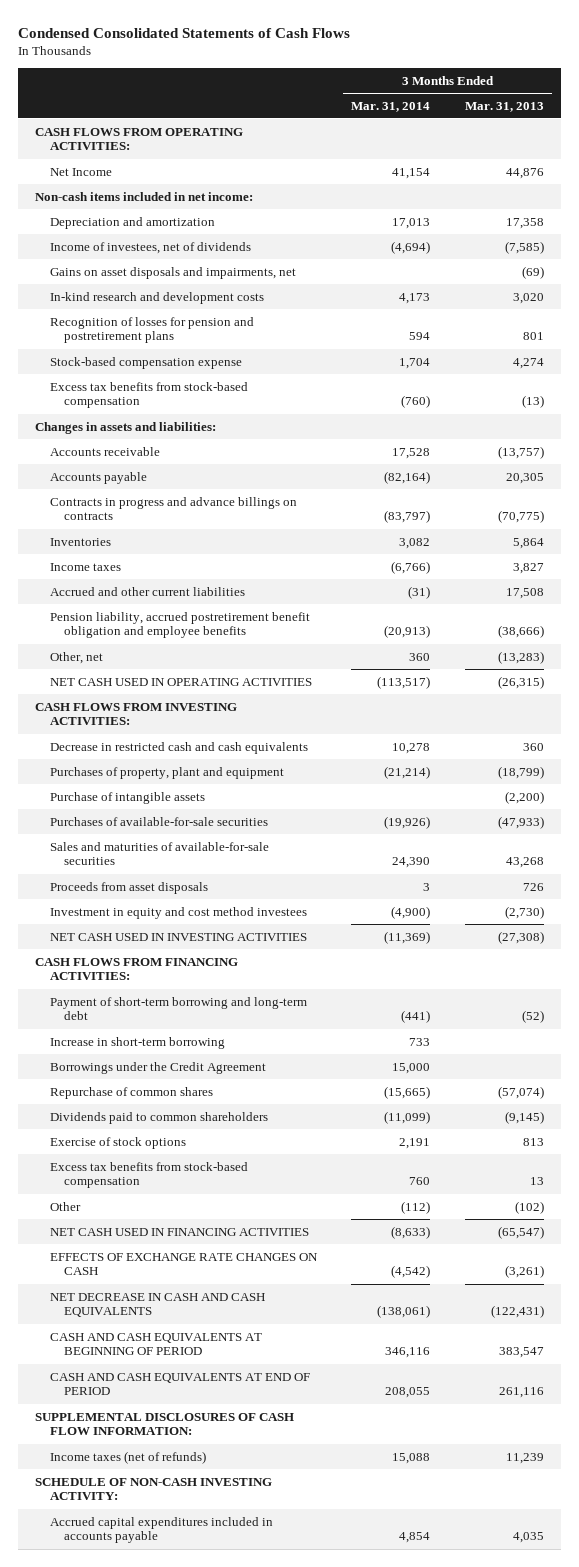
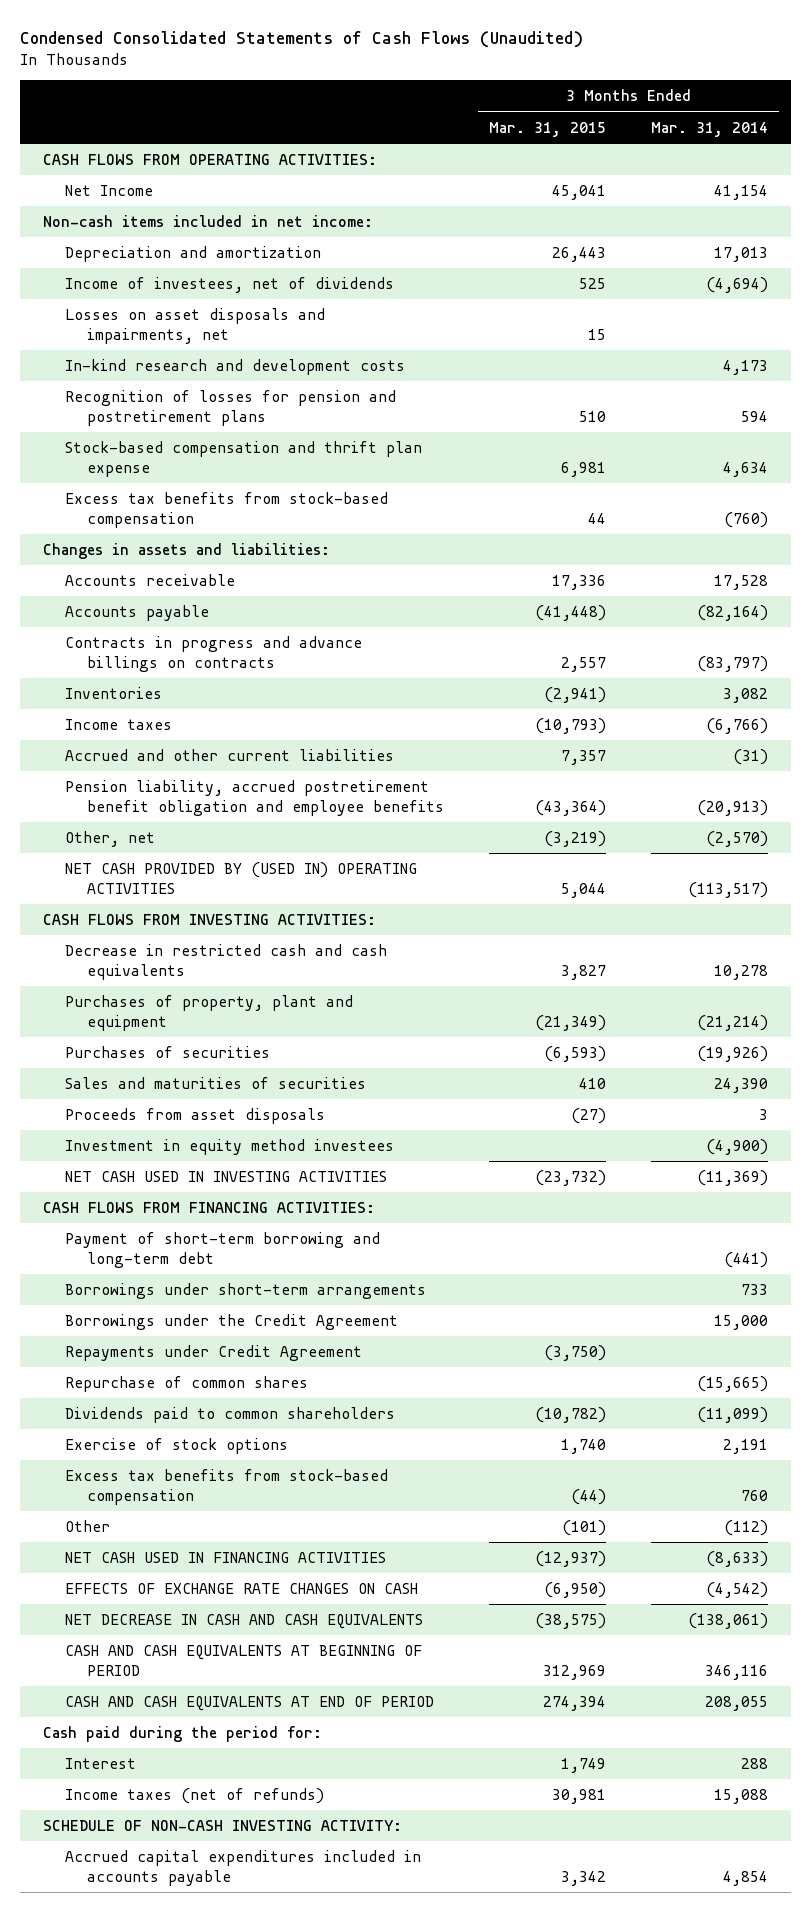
[18,28,351,39] Condensed Consolidated Statements of Cash Flows -> [20,31,584,49] Condensed Consolidated Statements of Cash Flows (Unaudited)
[464,101,544,112] Mar. 31, 2013 -> none
none -> [489,121,607,137] Mar. 31, 2015
[49,266,296,279] Gains on asset disposals and impairments, net -> [64,308,325,344] Losses on asset disposals and impairments, net
[49,356,242,369] Stock-based compensation expense -> [64,441,422,477] Stock-based compensation and thrift plan expense
[399,357,431,369] 1,704 -> [723,461,769,477] 4,634
[409,652,431,661] 360 -> [706,831,769,848] (2,570)
[49,677,312,686] NET CASH USED IN OPERATING ACTIVITIES -> [64,862,417,894] NET CASH PROVIDED BY (USED IN) OPERATING ACTIVITIES
[49,791,205,804] Purchase of intangible assets -> none
[49,816,268,826] Purchases of available-for-sale securities -> [64,1046,270,1059] Purchases of securities
[49,841,269,866] Sales and maturities of available-for-sale securities -> [64,1077,366,1090] Sales and maturities of securities
[49,906,307,919] Investment in equity and cost method investees -> [64,1139,394,1156] Investment in equity method investees
[49,1036,225,1049] Increase in short-term borrowing -> [64,1283,426,1300] Borrowings under short-term arrangements
none -> [64,1345,362,1362] Repayments under Credit Agreement
[35,1412,295,1436] SUPPLEMENTAL DISCLOSURES OF CASH FLOW INFORMATION: -> none
none -> [42,1726,322,1743] Cash paid during the period for:
none -> [64,1758,136,1770] Interest

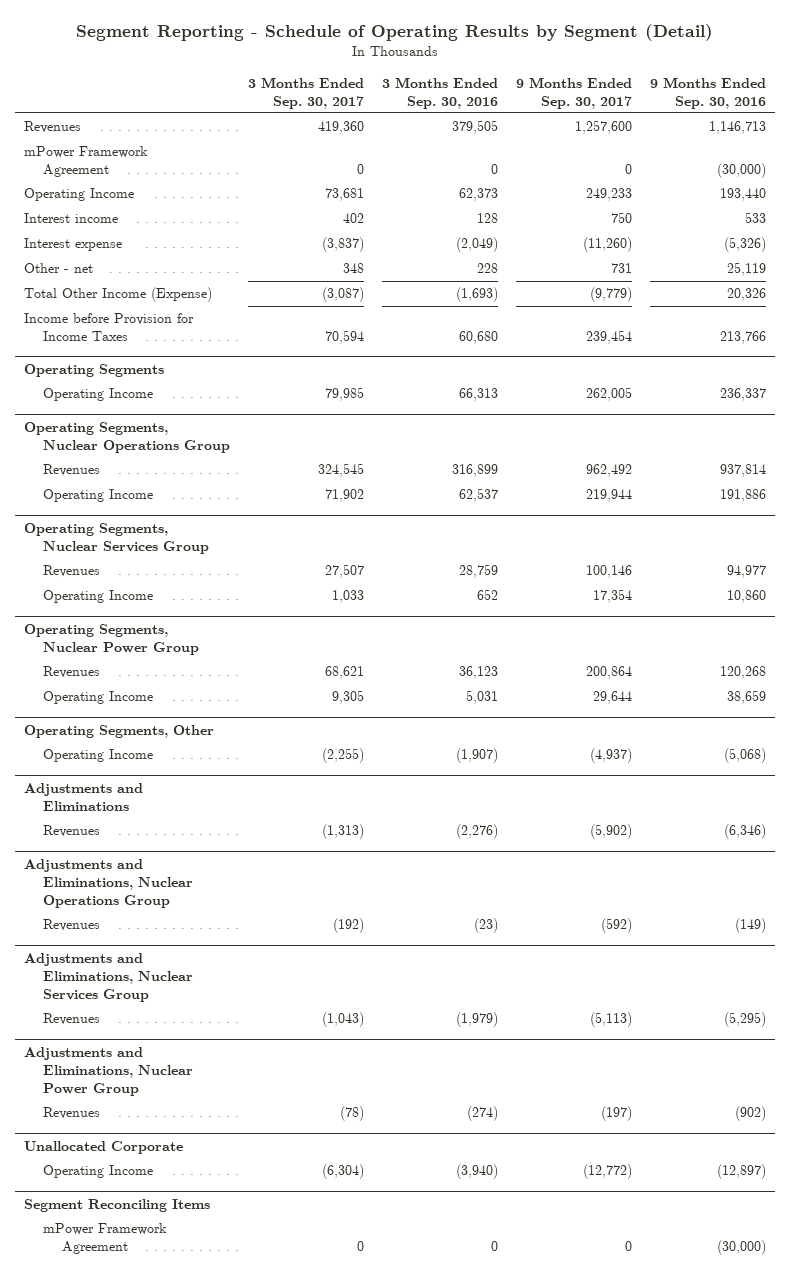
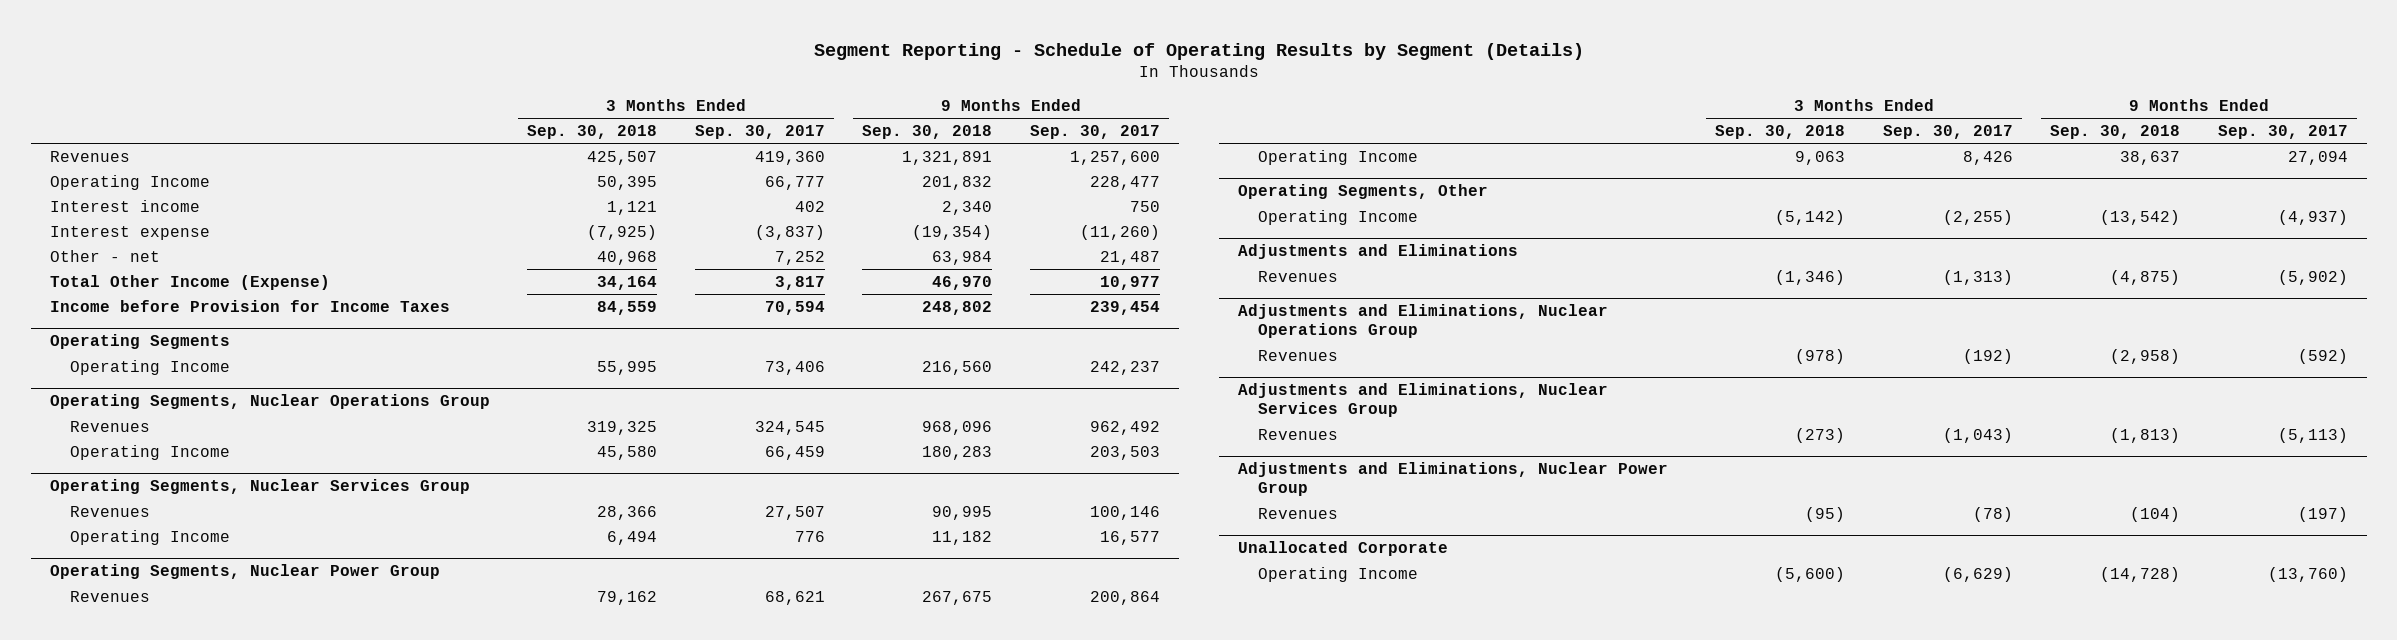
[76,24,714,42] Segment Reporting - Schedule of Operating Results by Segment (Detail) -> [813,42,1584,60] Segment Reporting - Schedule of Operating Results by Segment (Details)
[382,76,499,109] 3 Months Ended Sep. 30, 2016 -> none
[650,76,767,109] 9 Months Ended Sep. 30, 2016 -> none
none -> [527,125,658,140] Sep. 30, 2018
none -> [862,125,993,140] Sep. 30, 2018
[24,146,149,178] mPower Framework Agreement -> none
[325,188,365,202] 73,681 -> [764,175,825,190] 66,777
[586,188,633,202] 249,233 -> [1089,175,1160,190] 228,477
[343,263,365,274] 348 -> [774,250,825,265] 7,252
[611,263,633,274] 731 -> [1099,250,1160,265] 21,487
[322,287,365,303] (3,087) -> [774,275,825,290] 3,817
[590,287,633,303] (9,779) -> [1099,275,1160,290] 10,977
[325,387,365,402] 79,985 -> [764,360,825,375] 73,406
[586,387,633,402] 262,005 -> [1089,360,1160,375] 242,237
[325,489,365,503] 71,902 -> [764,445,825,460] 66,459
[586,489,633,503] 219,944 -> [1089,445,1160,460] 203,503
[332,590,365,604] 1,033 -> [794,530,825,542] 776
[593,589,633,604] 17,354 -> [1099,530,1160,545] 16,577
[332,690,365,705] 9,305 -> [1962,150,2013,165] 8,426
[593,691,633,705] 29,644 -> [2287,150,2348,165] 27,094
[24,1199,211,1213] Segment Reconciling Items -> none
[43,1223,168,1255] mPower Framework Agreement -> none
[322,1164,365,1180] (6,304) -> [1942,566,2013,582] (6,629)
[583,1164,633,1180] (12,772) -> [2267,566,2348,582] (13,760)

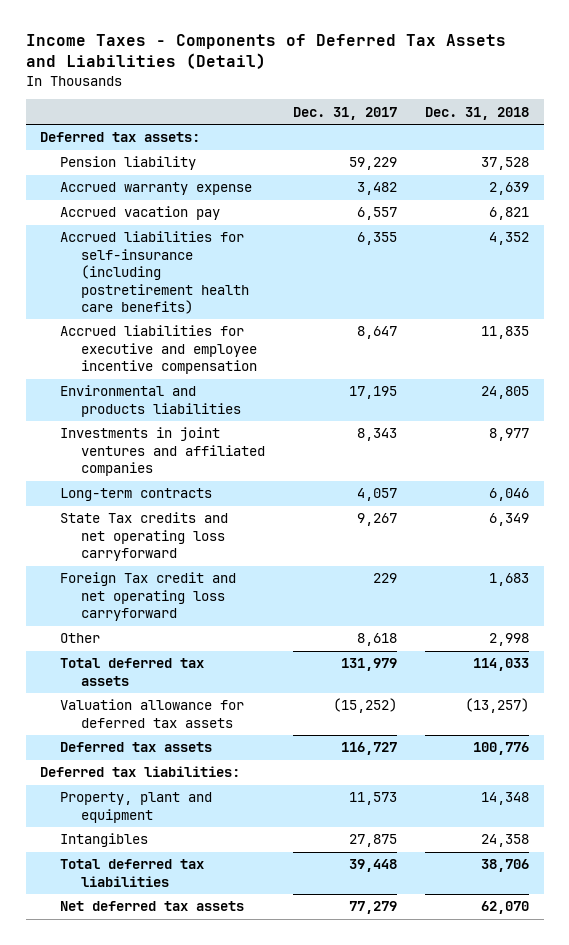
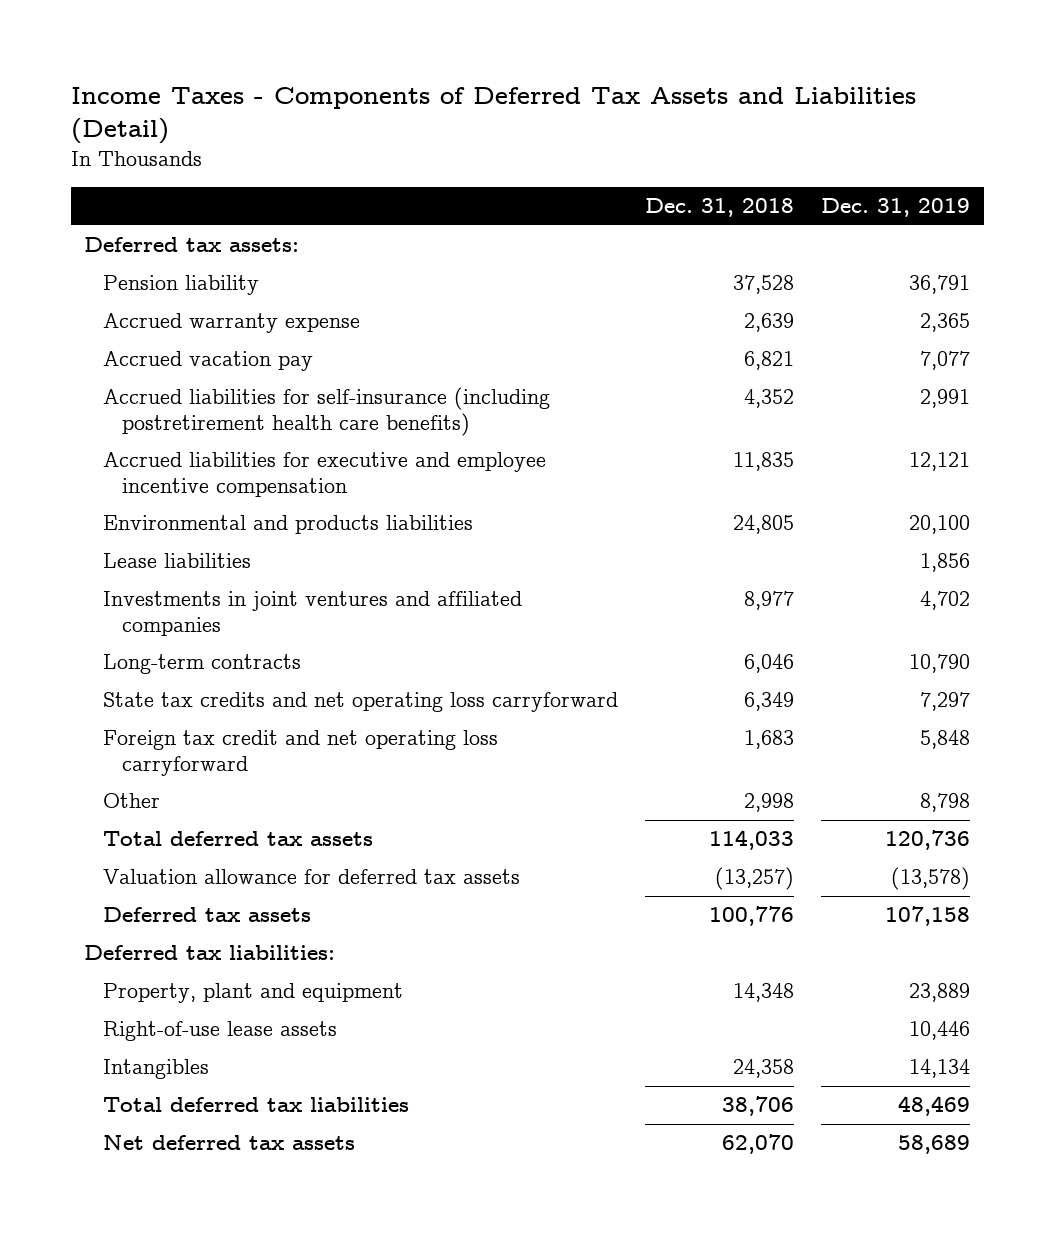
[293,106,398,120] Dec. 31, 2017 -> none
none -> [821,198,971,218] Dec. 31, 2019
none -> [103,553,252,569] Lease liabilities
[60,512,229,562] State Tax credits and net operating loss carryforward -> [103,692,619,713] State tax credits and net operating loss carryforward
[60,572,237,622] Foreign Tax credit and net operating loss carryforward -> [103,730,499,777] Foreign tax credit and net operating loss carryforward
none -> [103,1021,338,1042] Right-of-use lease assets

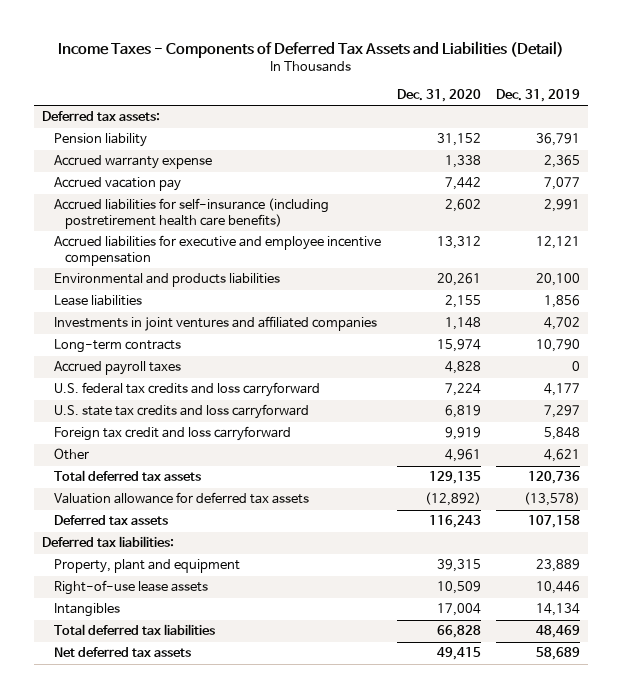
[645,198,795,218] Dec. 31, 2018 -> none
none -> [396,88,481,102] Dec. 31, 2020
none -> [53,361,181,376] Accrued payroll taxes
[103,692,619,713] State tax credits and net operating loss carryforward -> [53,382,320,398] U.S. federal tax credits and loss carryforward
[920,692,971,712] 7,297 -> [544,383,581,397] 4,177
none -> [53,404,309,420] U.S. state tax credits and loss carryforward
[103,730,499,777] Foreign tax credit and net operating loss carryforward -> [53,426,291,442] Foreign tax credit and loss carryforward
[920,793,971,813] 8,798 -> [544,449,581,463] 4,621

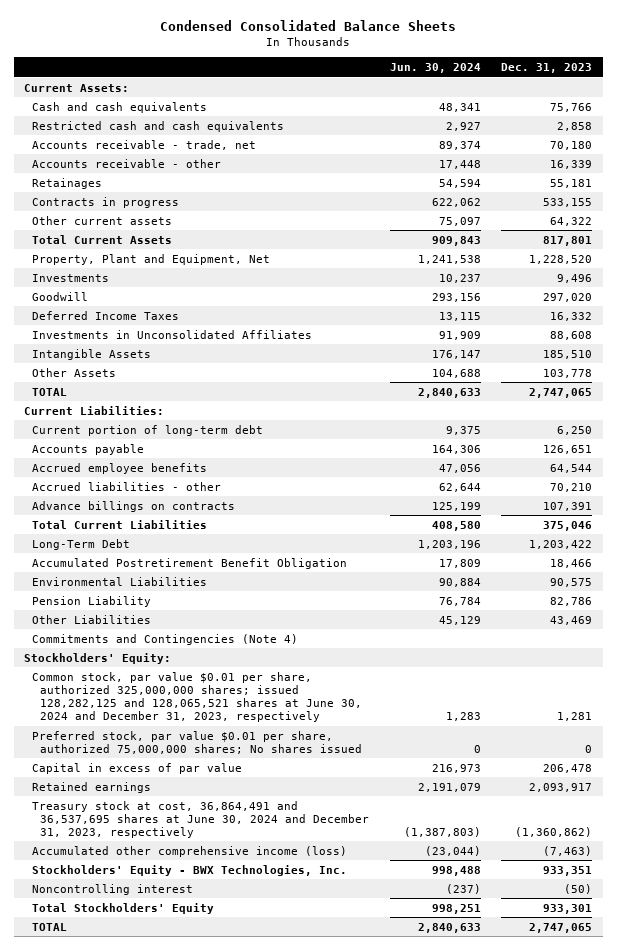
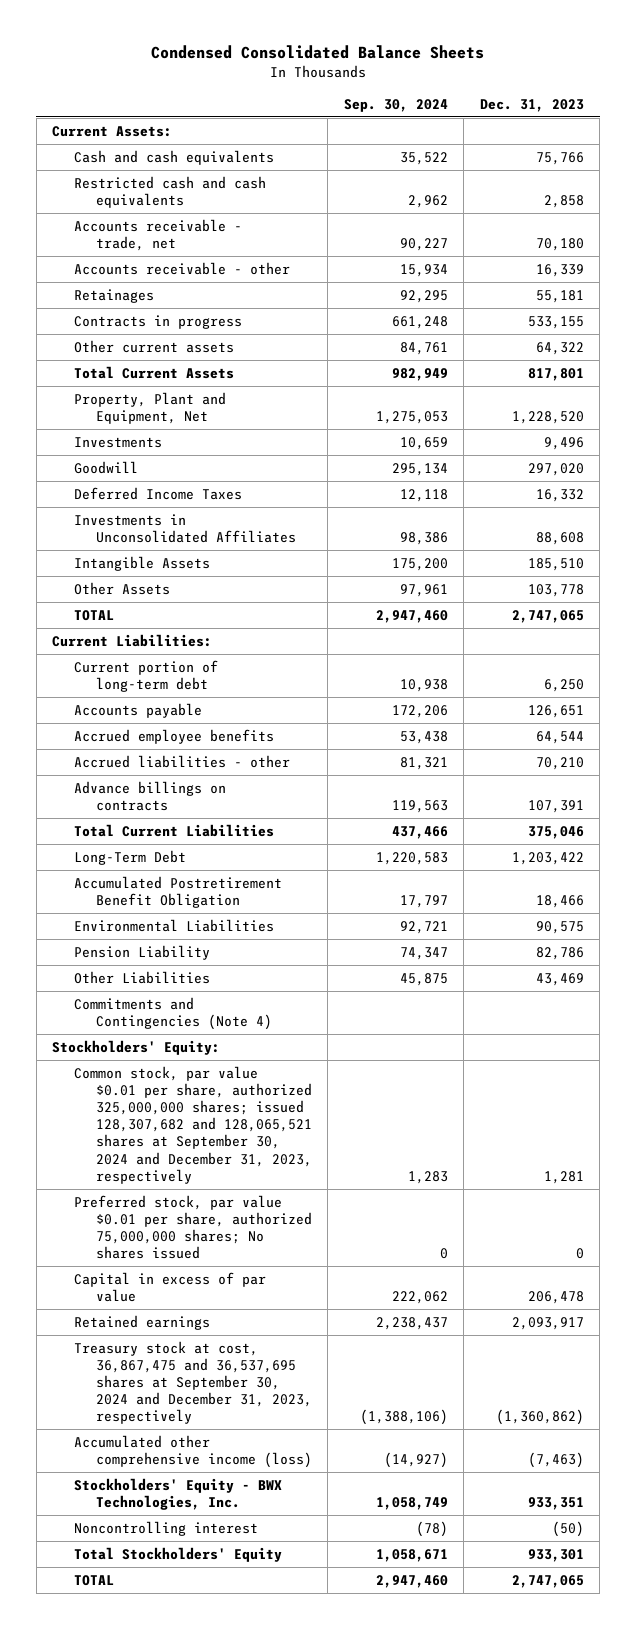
[389,63,481,74] Jun. 30, 2024 -> none
none -> [343,98,448,112] Sep. 30, 2024
[31,671,362,723] Common stock, par value $0.01 per share, authorized 325,000,000 shares; issued 128,282,125 and 128,065,521 shares at June 30, 2024 and December 31, 2023, respectively -> [74,1065,312,1184] Common stock, par value $0.01 per share, authorized 325,000,000 shares; issued 128,307,682 and 128,065,521 shares at September 30, 2024 and December 31, 2023, respectively
[31,800,369,838] Treasury stock at cost, 36,864,491 and 36,537,695 shares at June 30, 2024 and December 31, 2023, respectively -> [74,1340,312,1425] Treasury stock at cost, 36,867,475 and 36,537,695 shares at September 30, 2024 and December 31, 2023, respectively

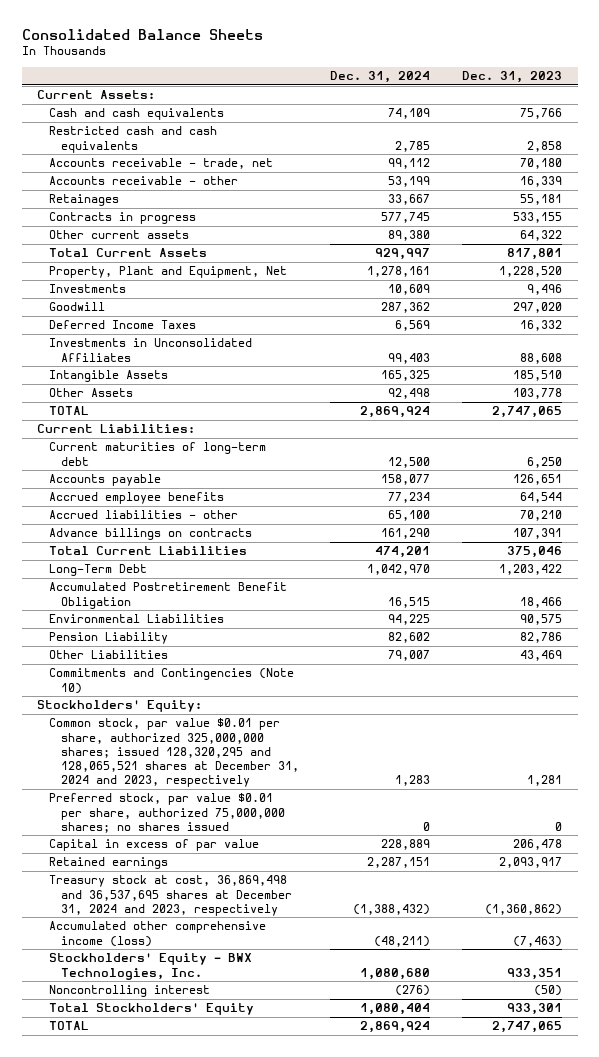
[151,45,485,60] Condensed Consolidated Balance Sheets -> [21,28,263,40] Consolidated Balance Sheets
[343,98,448,112] Sep. 30, 2024 -> none
none -> [330,71,431,84] Dec. 31, 2024
[74,659,219,692] Current portion of long-term debt -> [48,442,266,466] Current maturities of long-term debt
[74,996,272,1030] Commitments and Contingencies (Note 4) -> [48,668,294,694] Commitments and Contingencies (Note 10)
[74,1065,312,1184] Common stock, par value $0.01 per share, authorized 325,000,000 shares; issued 128,307,682 and 128,065,521 shares at September 30, 2024 and December 31, 2023, respectively -> [48,718,299,788] Common stock, par value $0.01 per share, authorized 325,000,000 shares; issued 128,320,295 and 128,065,521 shares at December 31, 2024 and 2023, respectively
[74,1194,312,1260] Preferred stock, par value $0.01 per share, authorized 75,000,000 shares; No shares issued -> [48,793,285,833] Preferred stock, par value $0.01 per share, authorized 75,000,000 shares; no shares issued
[74,1340,312,1425] Treasury stock at cost, 36,867,475 and 36,537,695 shares at September 30, 2024 and December 31, 2023, respectively -> [48,875,292,916] Treasury stock at cost, 36,869,498 and 36,537,695 shares at December 31, 2024 and 2023, respectively

